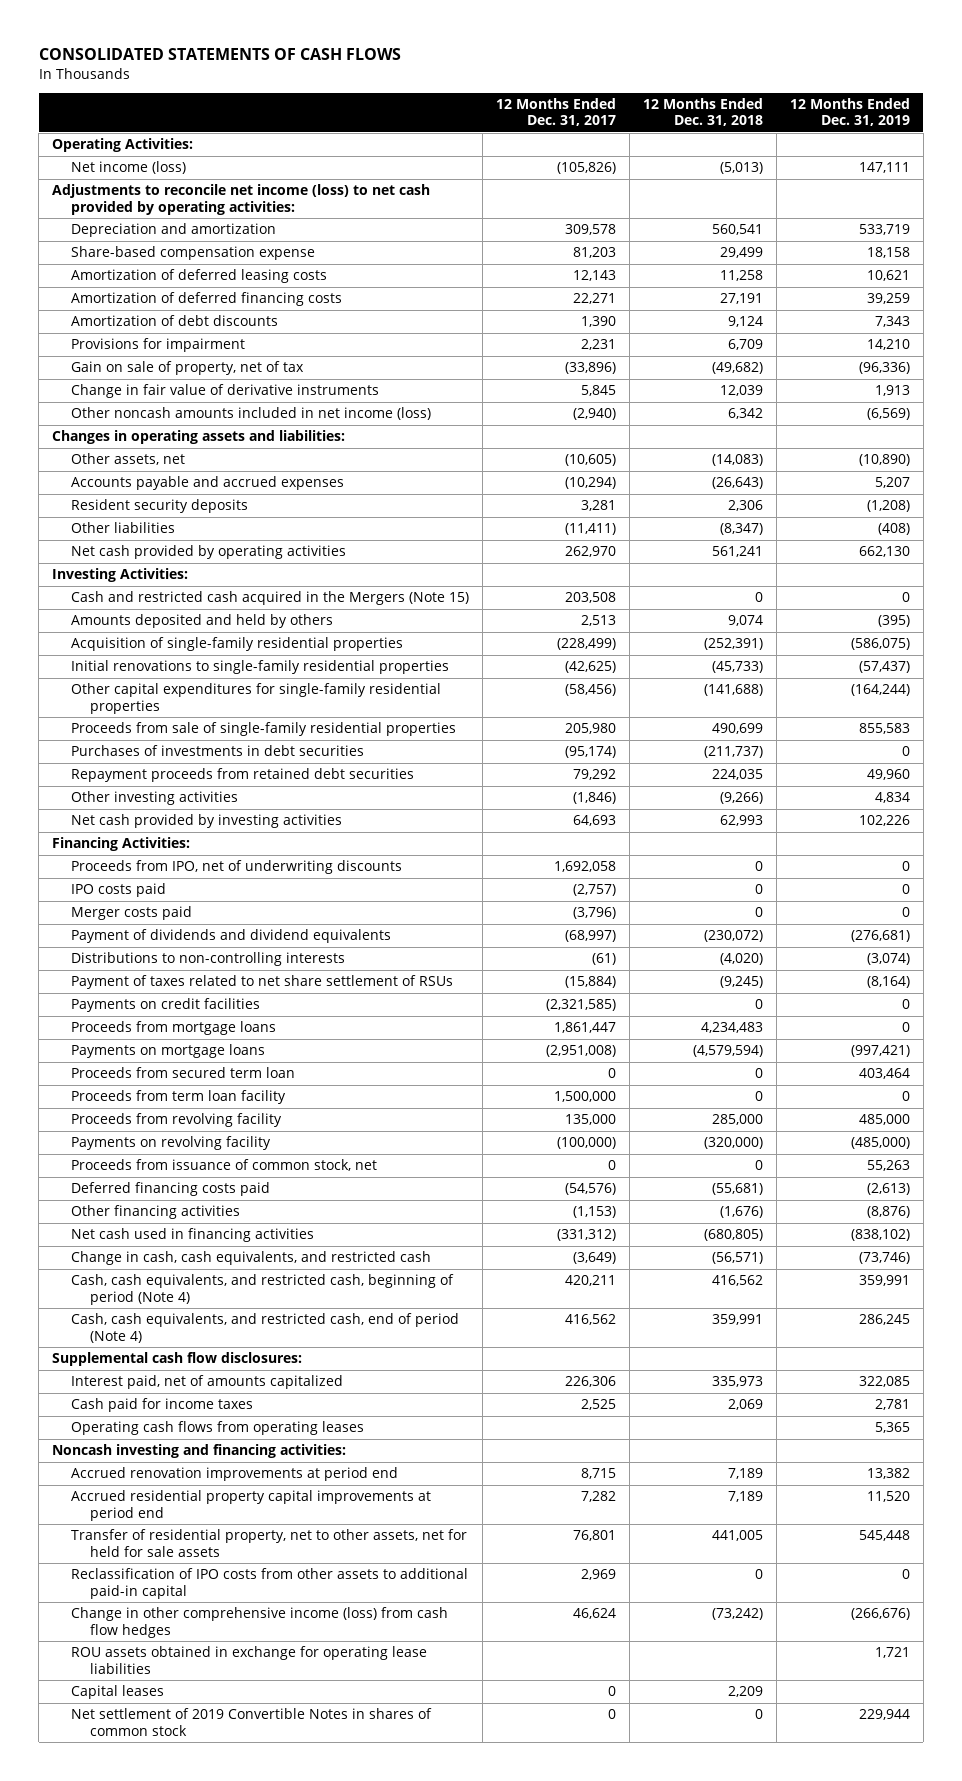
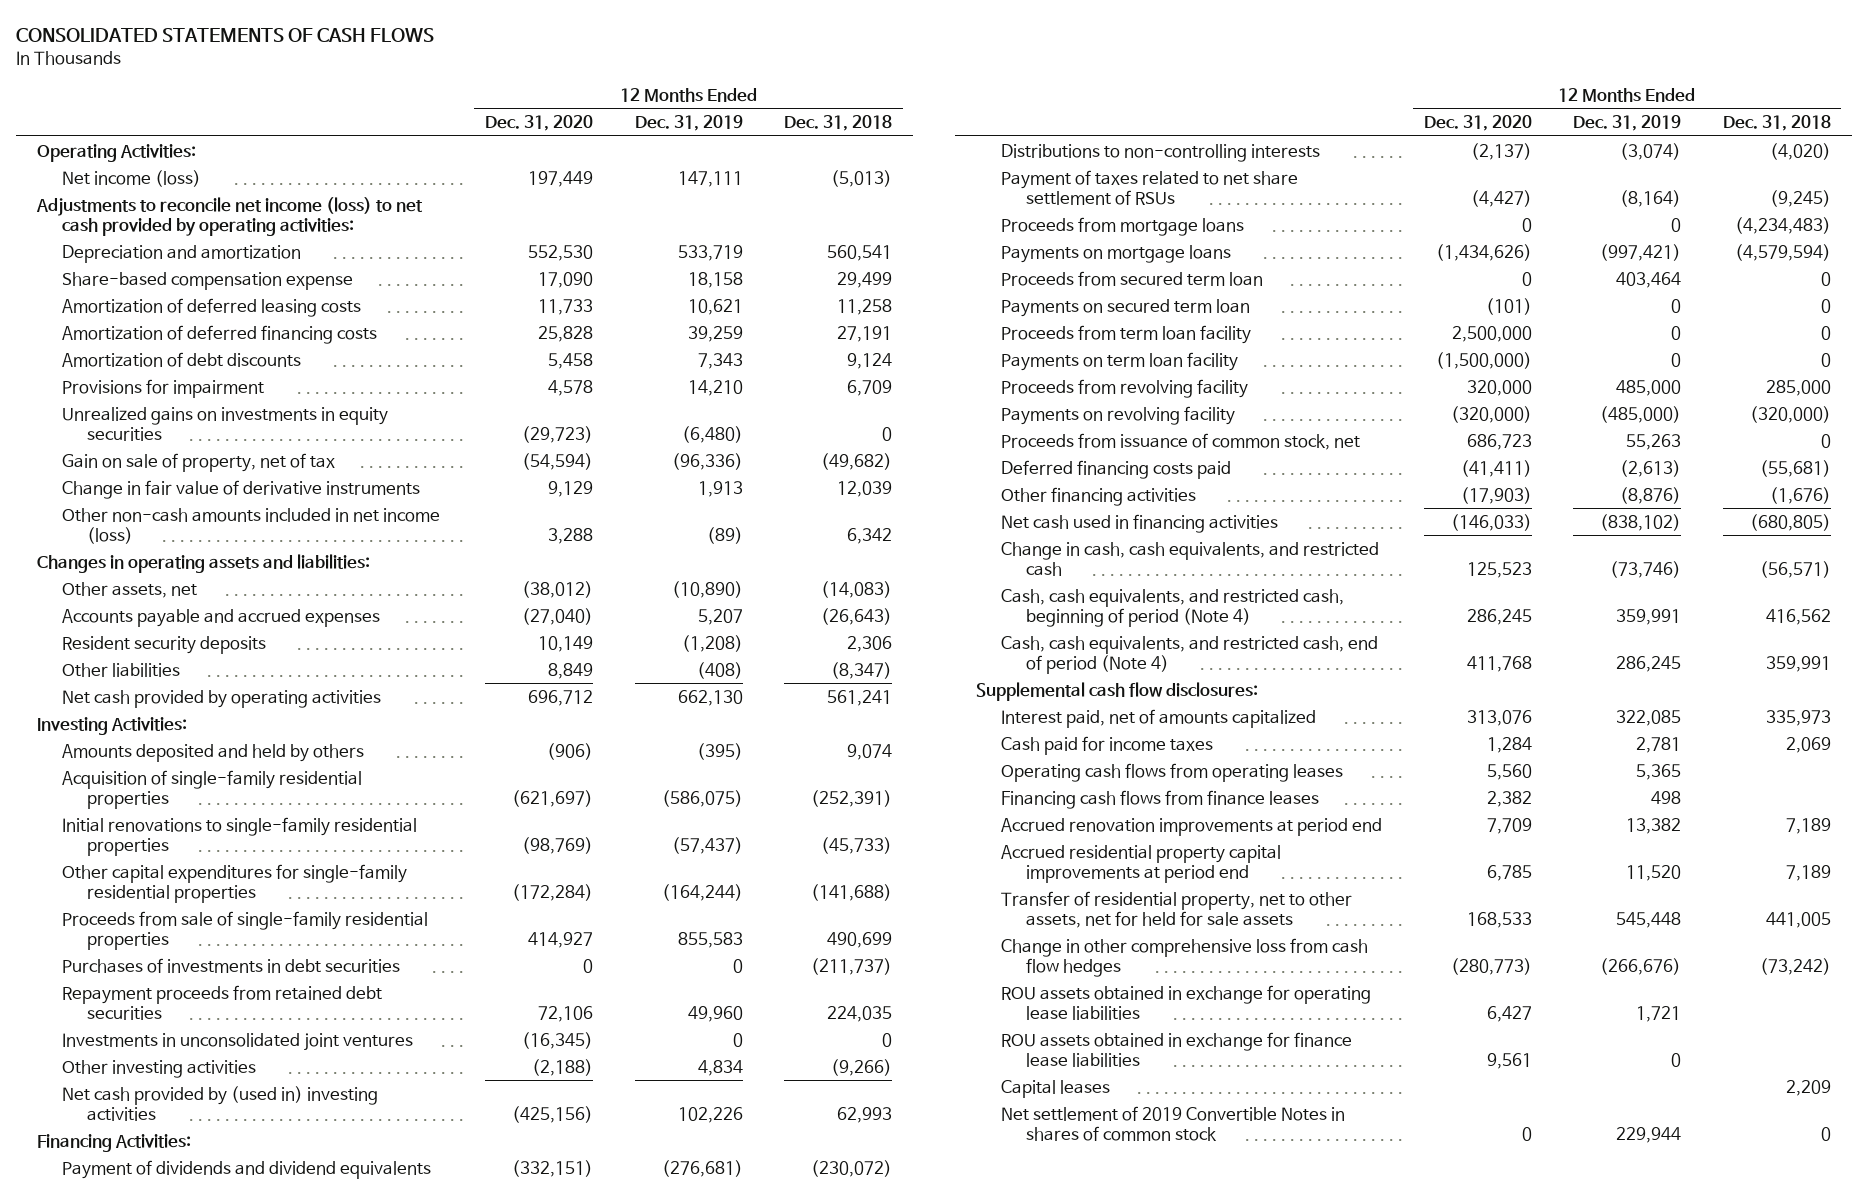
[495,97,616,127] 12 Months Ended Dec. 31, 2017 -> none
none -> [484,114,593,131] Dec. 31, 2020
none -> [62,406,389,441] Unrealized gains on investments in equity securities
[71,407,432,421] Other noncash amounts included in net income (loss) -> [62,507,441,544] Other non-cash amounts included in net income (loss)
[866,408,910,421] (6,569) -> [706,526,743,544] (89)
[71,591,470,606] Cash and restricted cash acquired in the Mergers (Note 15) -> none
none -> [62,1032,414,1051] Investments in unconsolidated joint ventures
[71,814,343,829] Net cash provided by investing activities -> [62,1085,379,1121] Net cash provided by (used in) investing activities
[71,860,403,875] Proceeds from IPO, net of underwriting discounts -> none
[71,883,167,898] IPO costs paid -> none
[71,906,193,921] Merger costs paid -> none
[71,998,261,1013] Payments on credit facilities -> none
[700,1022,763,1034] 4,234,483 -> [1735,216,1832,234] (4,234,483)
none -> [1000,298,1250,317] Payments on secured term loan
none -> [1000,351,1238,371] Payments on term loan facility
[51,1444,346,1459] Noncash investing and financing activities: -> none
none -> [1000,789,1319,809] Financing cash flows from finance leases
[71,1568,469,1599] Reclassification of IPO costs from other assets to additional paid-in capital -> none
[71,1607,449,1638] Change in other comprehensive income (loss) from cash flow hedges -> [1000,937,1368,977] Change in other comprehensive loss from cash flow hedges
none -> [1000,1031,1352,1067] ROU assets obtained in exchange for finance lease liabilities

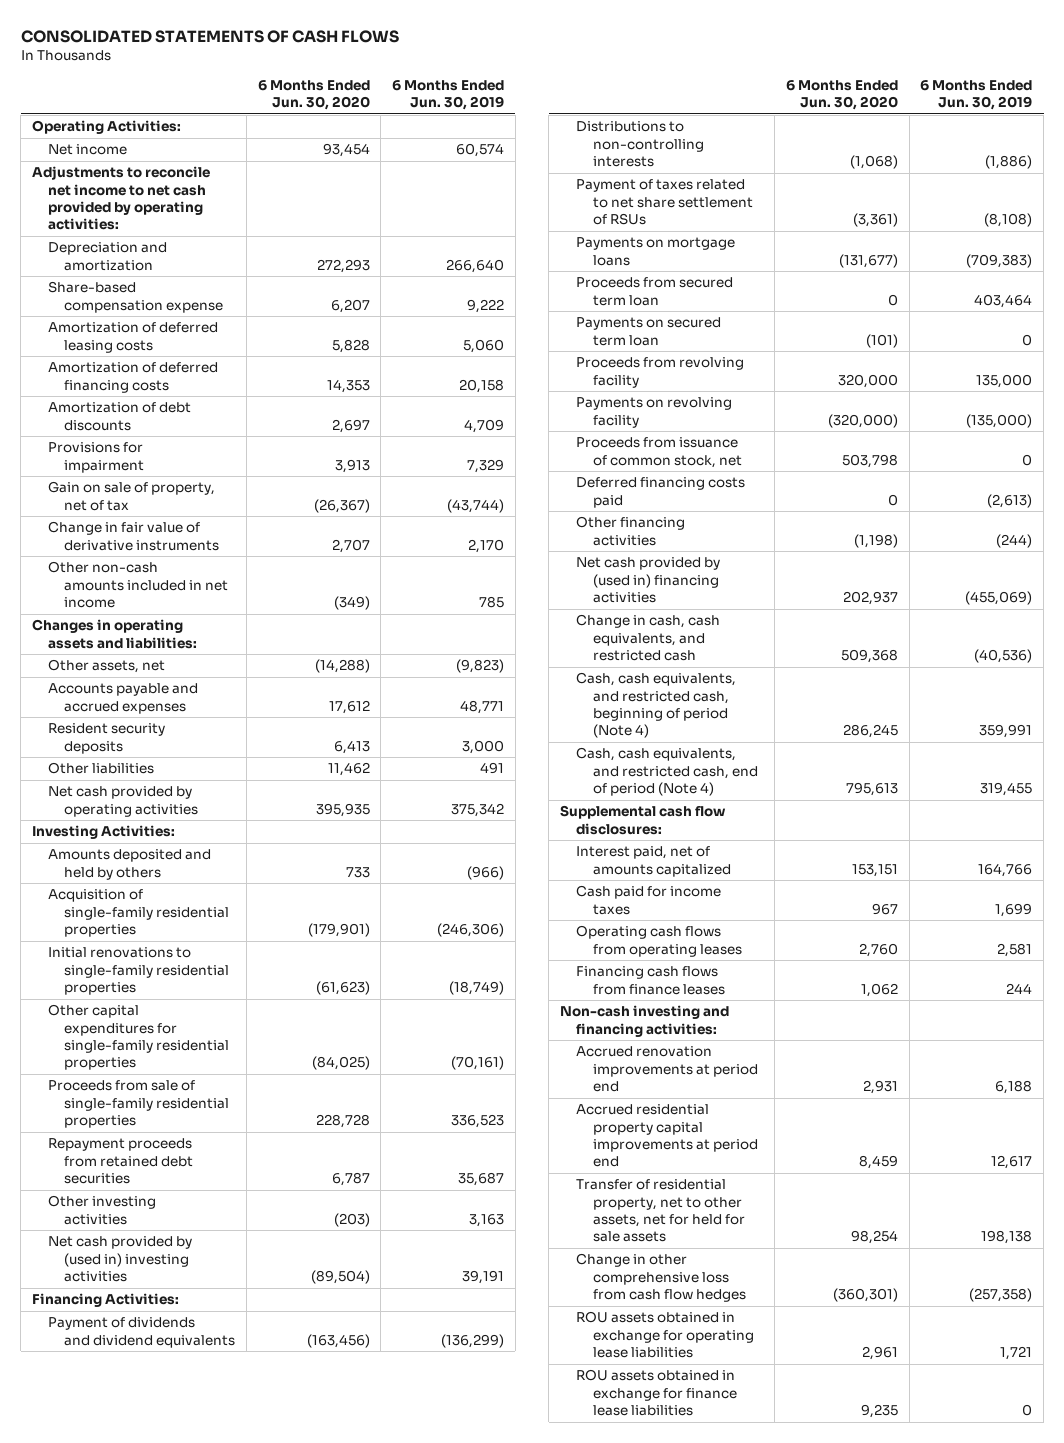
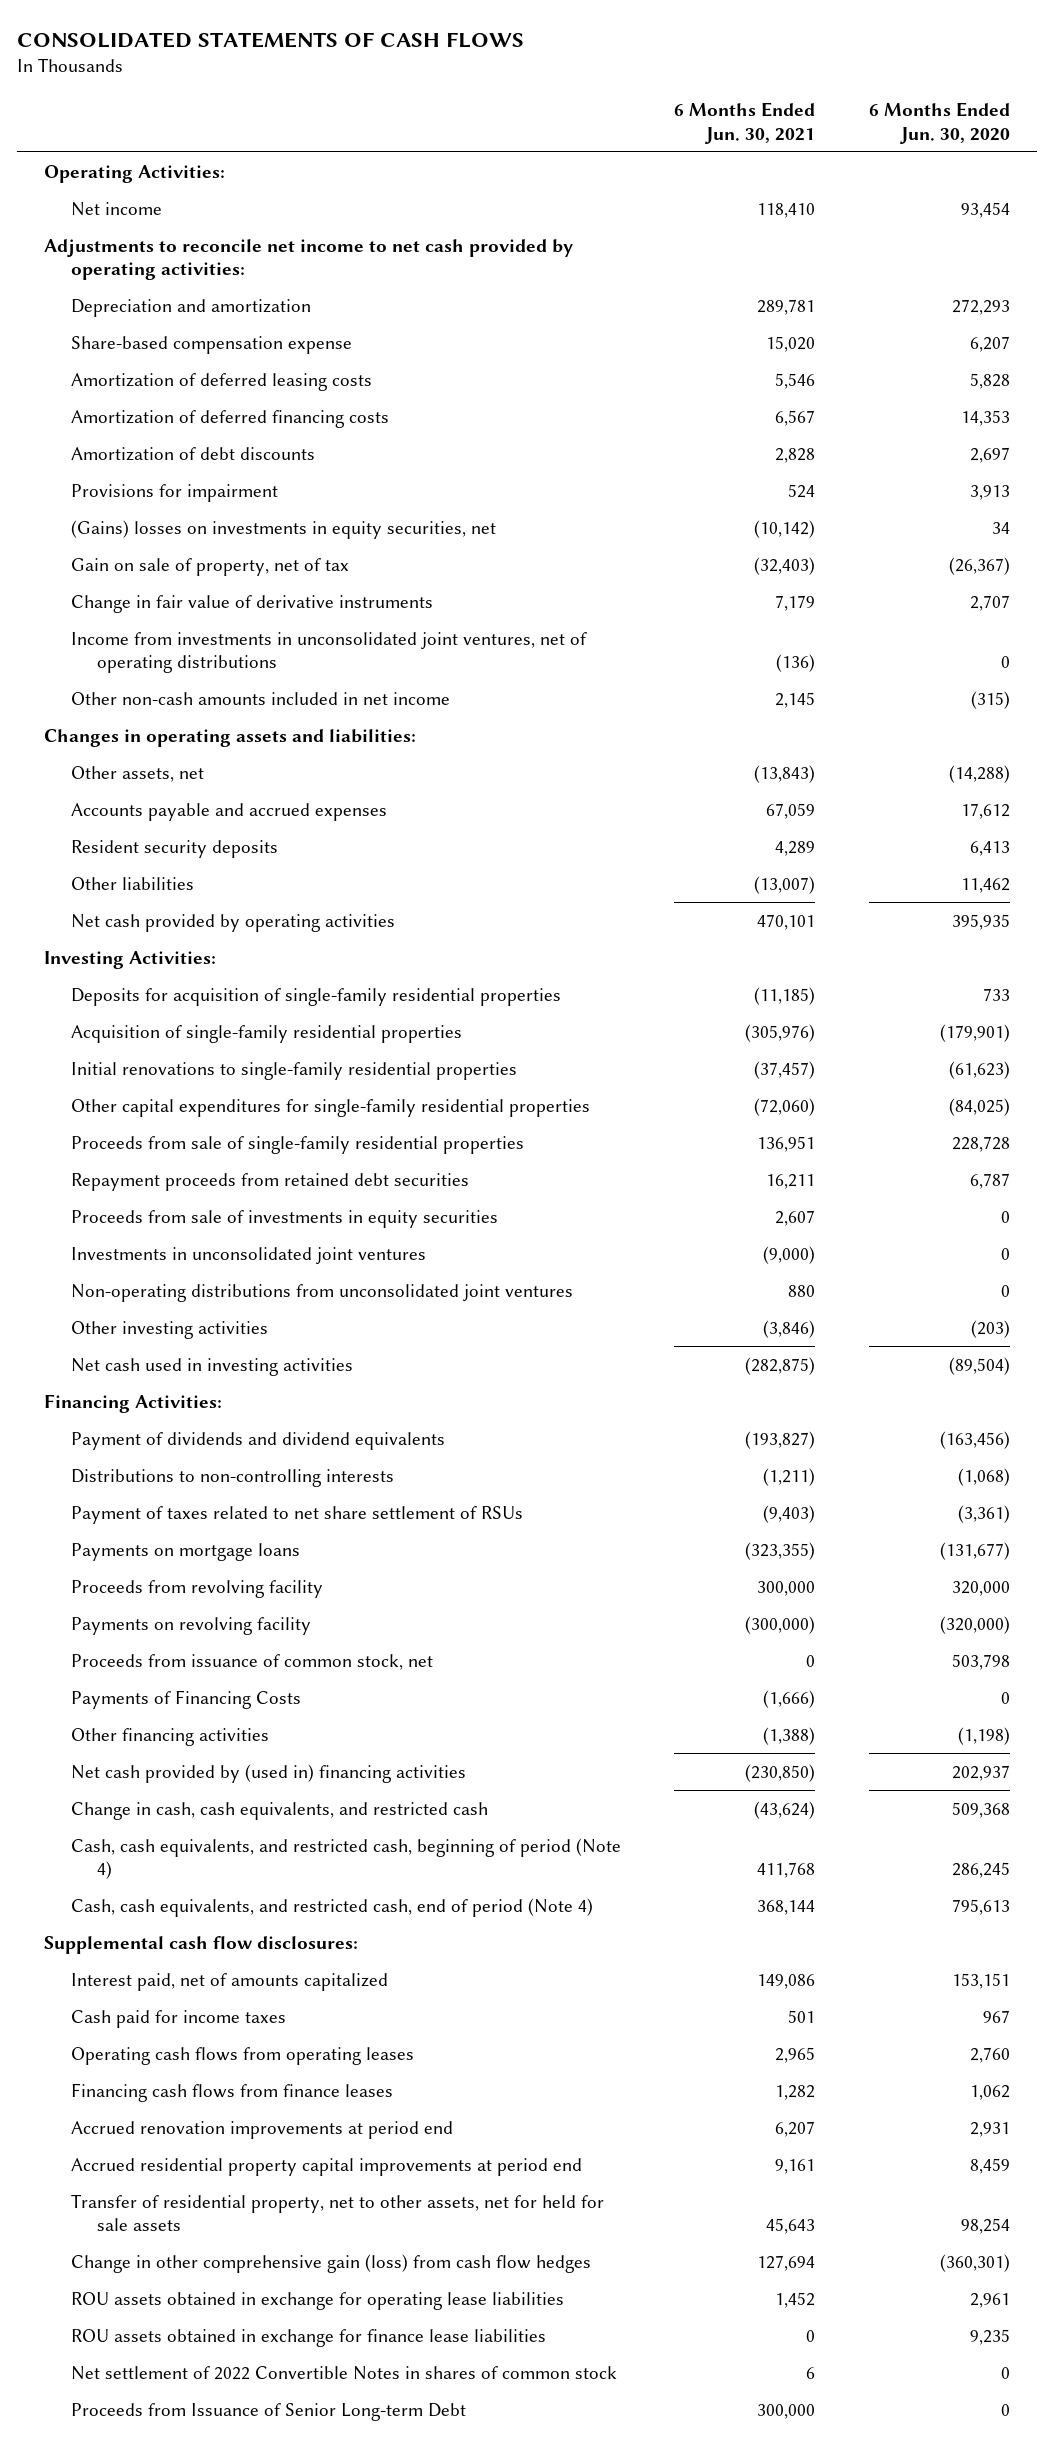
[392,79,505,110] 6 Months Ended Jun. 30, 2019 -> none
none -> [674,102,816,144] 6 Months Ended Jun. 30, 2021
none -> [70,519,496,539] (Gains) losses on investments in equity securities, net
none -> [70,631,587,674] Income from investments in unconsolidated joint ventures, net of operating distributions
[333,595,370,610] (349) -> [971,690,1011,709] (315)
[48,849,212,880] Amounts deposited and held by others -> [70,987,561,1006] Deposits for acquisition of single-family residential properties
none -> [70,1209,498,1228] Proceeds from sale of investments in equity securities
none -> [70,1246,426,1265] Investments in unconsolidated joint ventures
none -> [70,1283,573,1302] Non-operating distributions from unconsolidated joint ventures
[48,1236,193,1282] Net cash provided by (used in) investing activities -> [70,1357,353,1376] Net cash used in investing activities
[576,277,734,306] Proceeds from secured term loan -> none
[576,317,722,346] Payments on secured term loan -> none
[576,477,746,508] Deferred financing costs paid -> none
none -> [70,1689,301,1709] Payments of Financing Costs
[560,1005,730,1037] Non-cash investing and financing activities: -> none
[576,1253,746,1302] Change in other comprehensive loss from cash flow hedges -> [70,2253,591,2273] Change in other comprehensive gain (loss) from cash flow hedges
none -> [70,2365,617,2380] Net settlement of 2022 Convertible Notes in shares of common stock
none -> [70,2402,466,2421] Proceeds from Issuance of Senior Long-term Debt

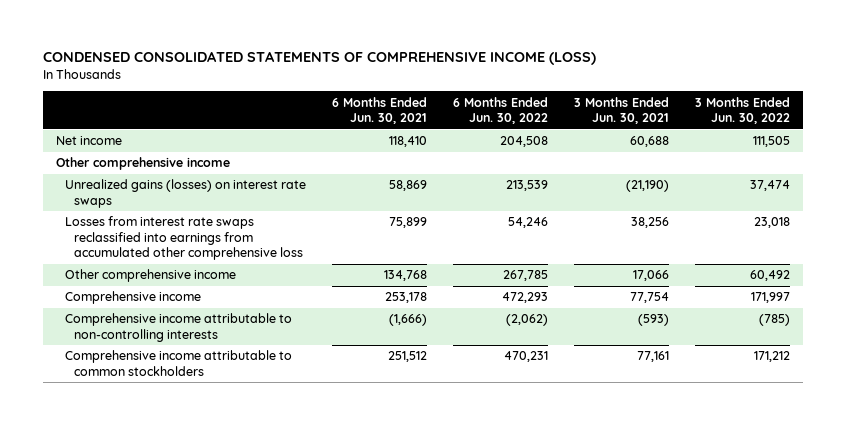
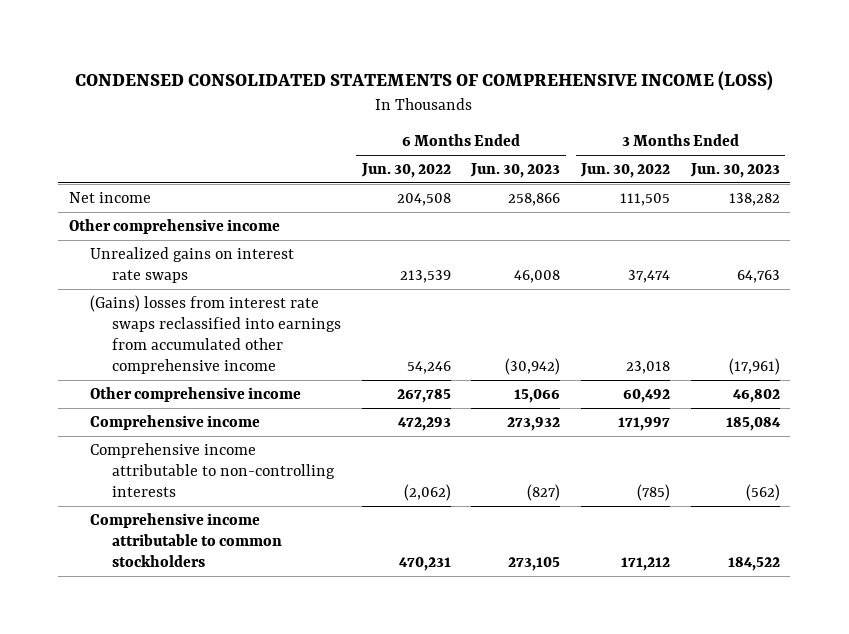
[331,96,427,125] 6 Months Ended Jun. 30, 2021 -> none
[573,96,669,125] 3 Months Ended Jun. 30, 2021 -> none
none -> [470,162,561,178] Jun. 30, 2023
none -> [689,162,780,178] Jun. 30, 2023
[64,179,306,208] Unrealized gains (losses) on interest rate swaps -> [90,246,295,283] Unrealized gains on interest rate swaps
[64,216,303,261] Losses from interest rate swaps reclassified into earnings from accumulated other comprehensive loss -> [90,294,341,375] (Gains) losses from interest rate swaps reclassified into earnings from accumulated other comprehensive income

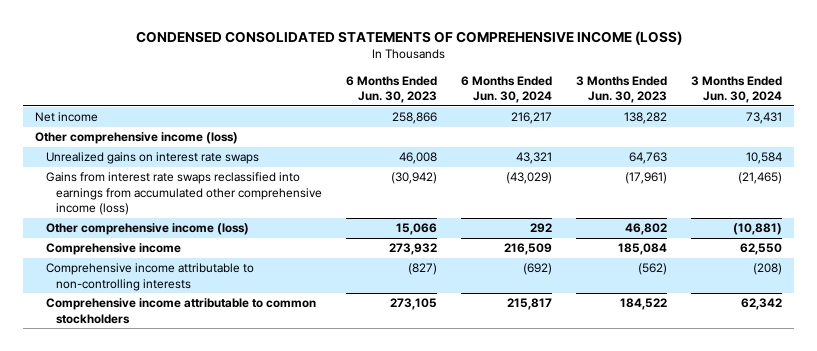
[360,162,451,178] Jun. 30, 2022 -> none
[580,162,671,178] Jun. 30, 2022 -> none
none -> [460,75,552,104] 6 Months Ended Jun. 30, 2024
none -> [691,75,783,104] 3 Months Ended Jun. 30, 2024
[68,218,280,234] Other comprehensive income -> [35,132,239,145] Other comprehensive income (loss)
[90,294,341,375] (Gains) losses from interest rate swaps reclassified into earnings from accumulated other comprehensive income -> [45,172,322,216] Gains from interest rate swaps reclassified into earnings from accumulated other comprehensive income (loss)
[90,386,302,402] Other comprehensive income -> [45,223,249,236] Other comprehensive income (loss)

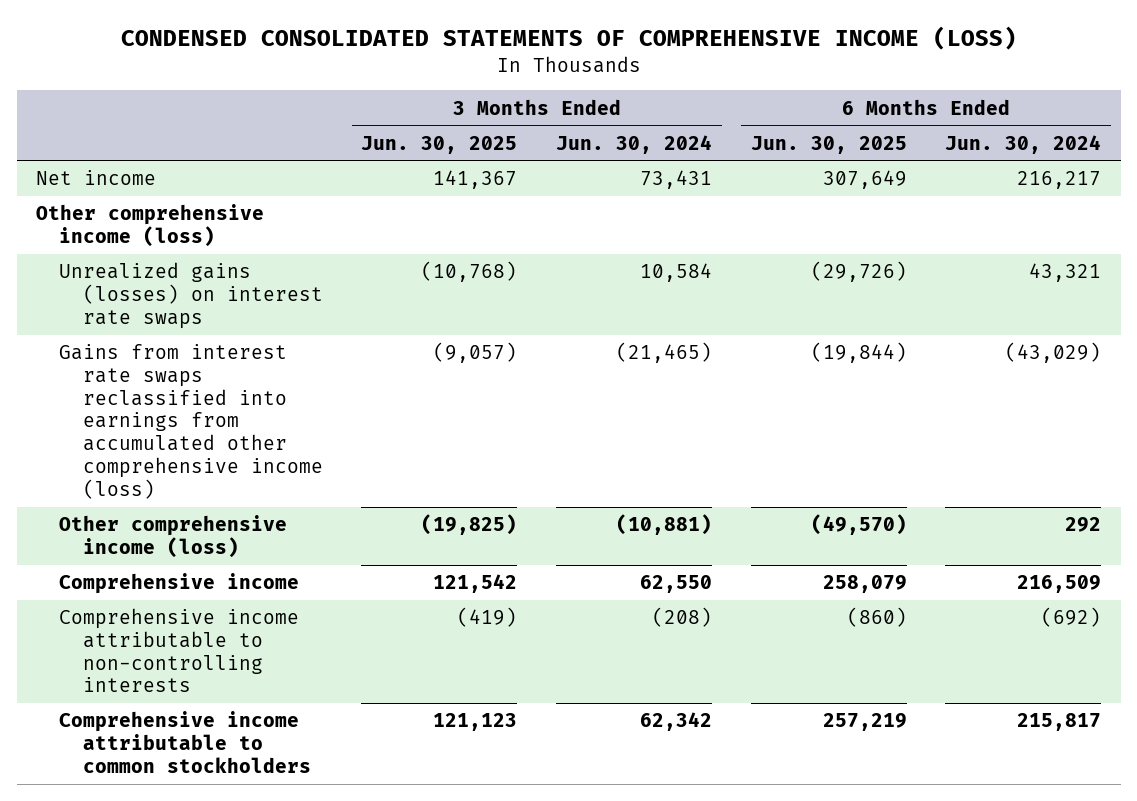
[345,75,437,104] 6 Months Ended Jun. 30, 2023 -> none
[576,75,668,104] 3 Months Ended Jun. 30, 2023 -> none
none -> [361,135,518,154] Jun. 30, 2025
none -> [750,135,907,154] Jun. 30, 2025
[45,152,259,165] Unrealized gains on interest rate swaps -> [59,262,323,329] Unrealized gains (losses) on interest rate swaps

